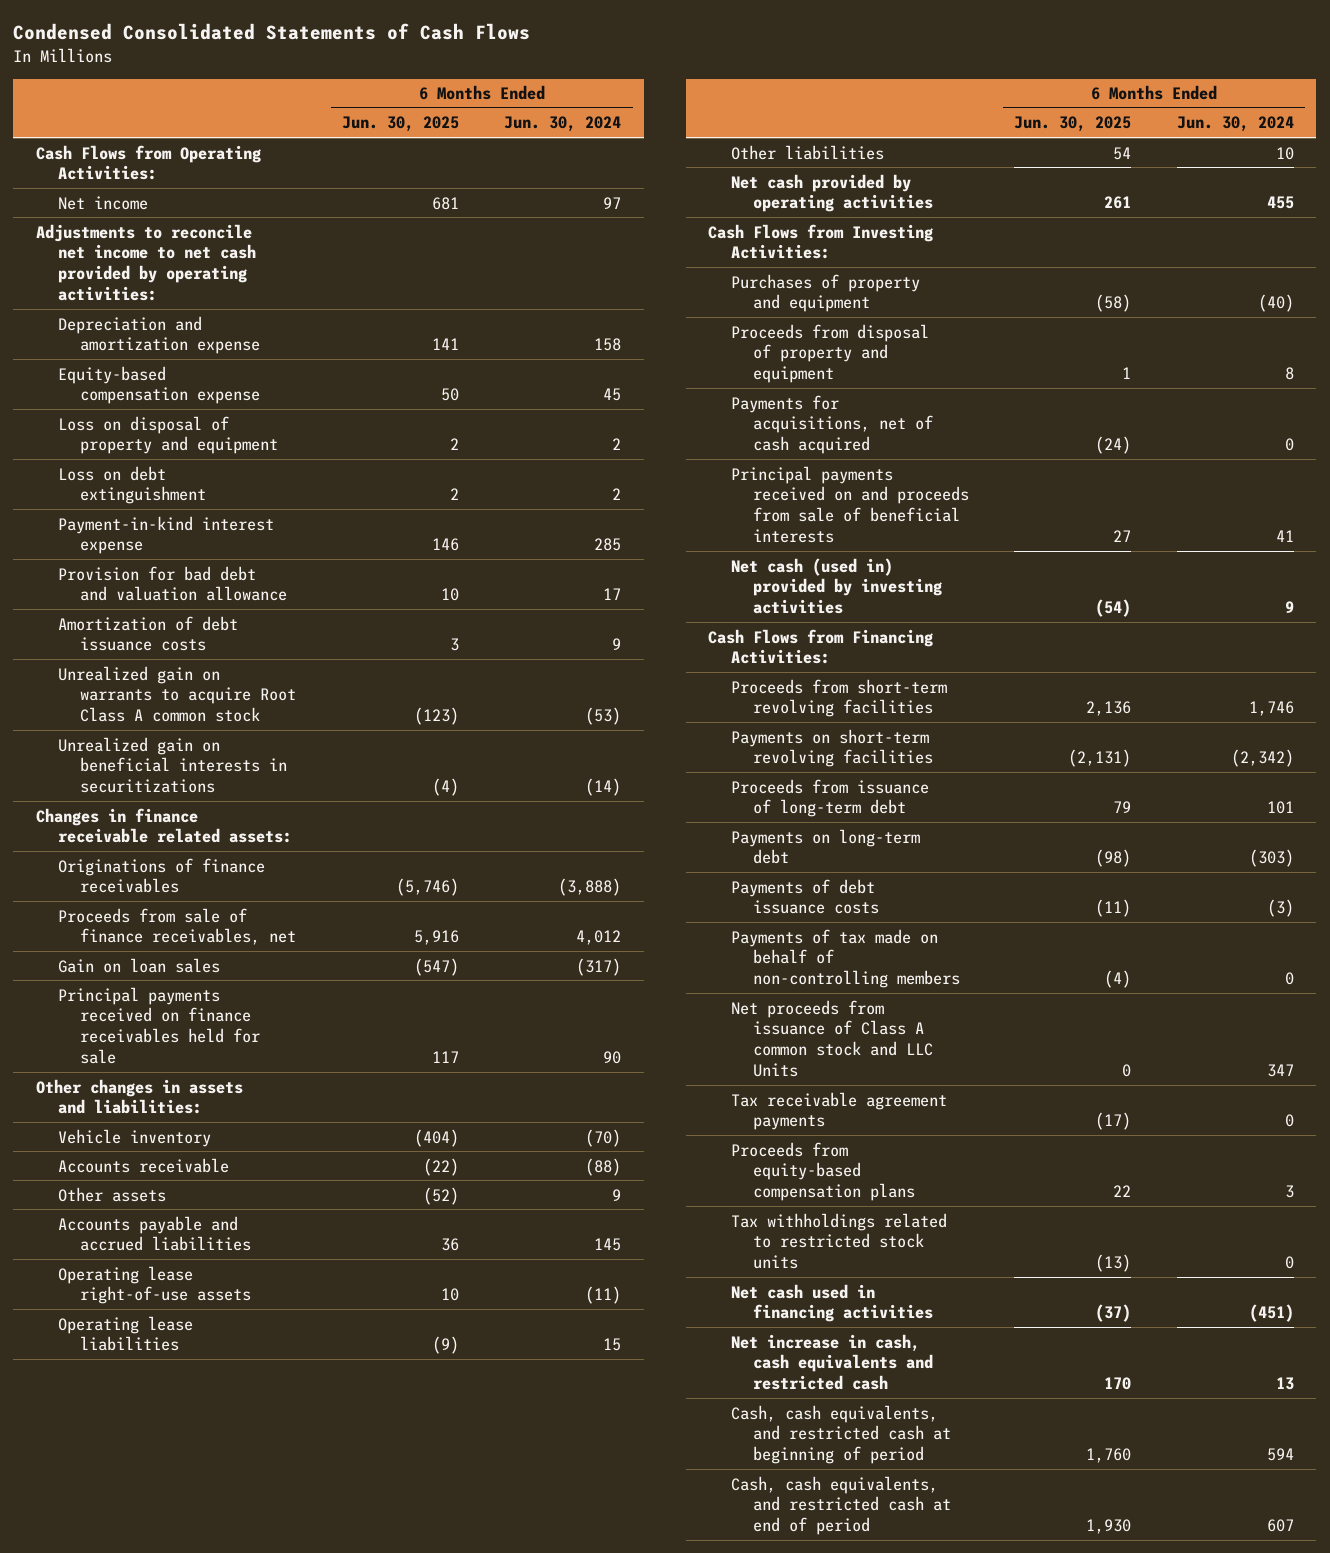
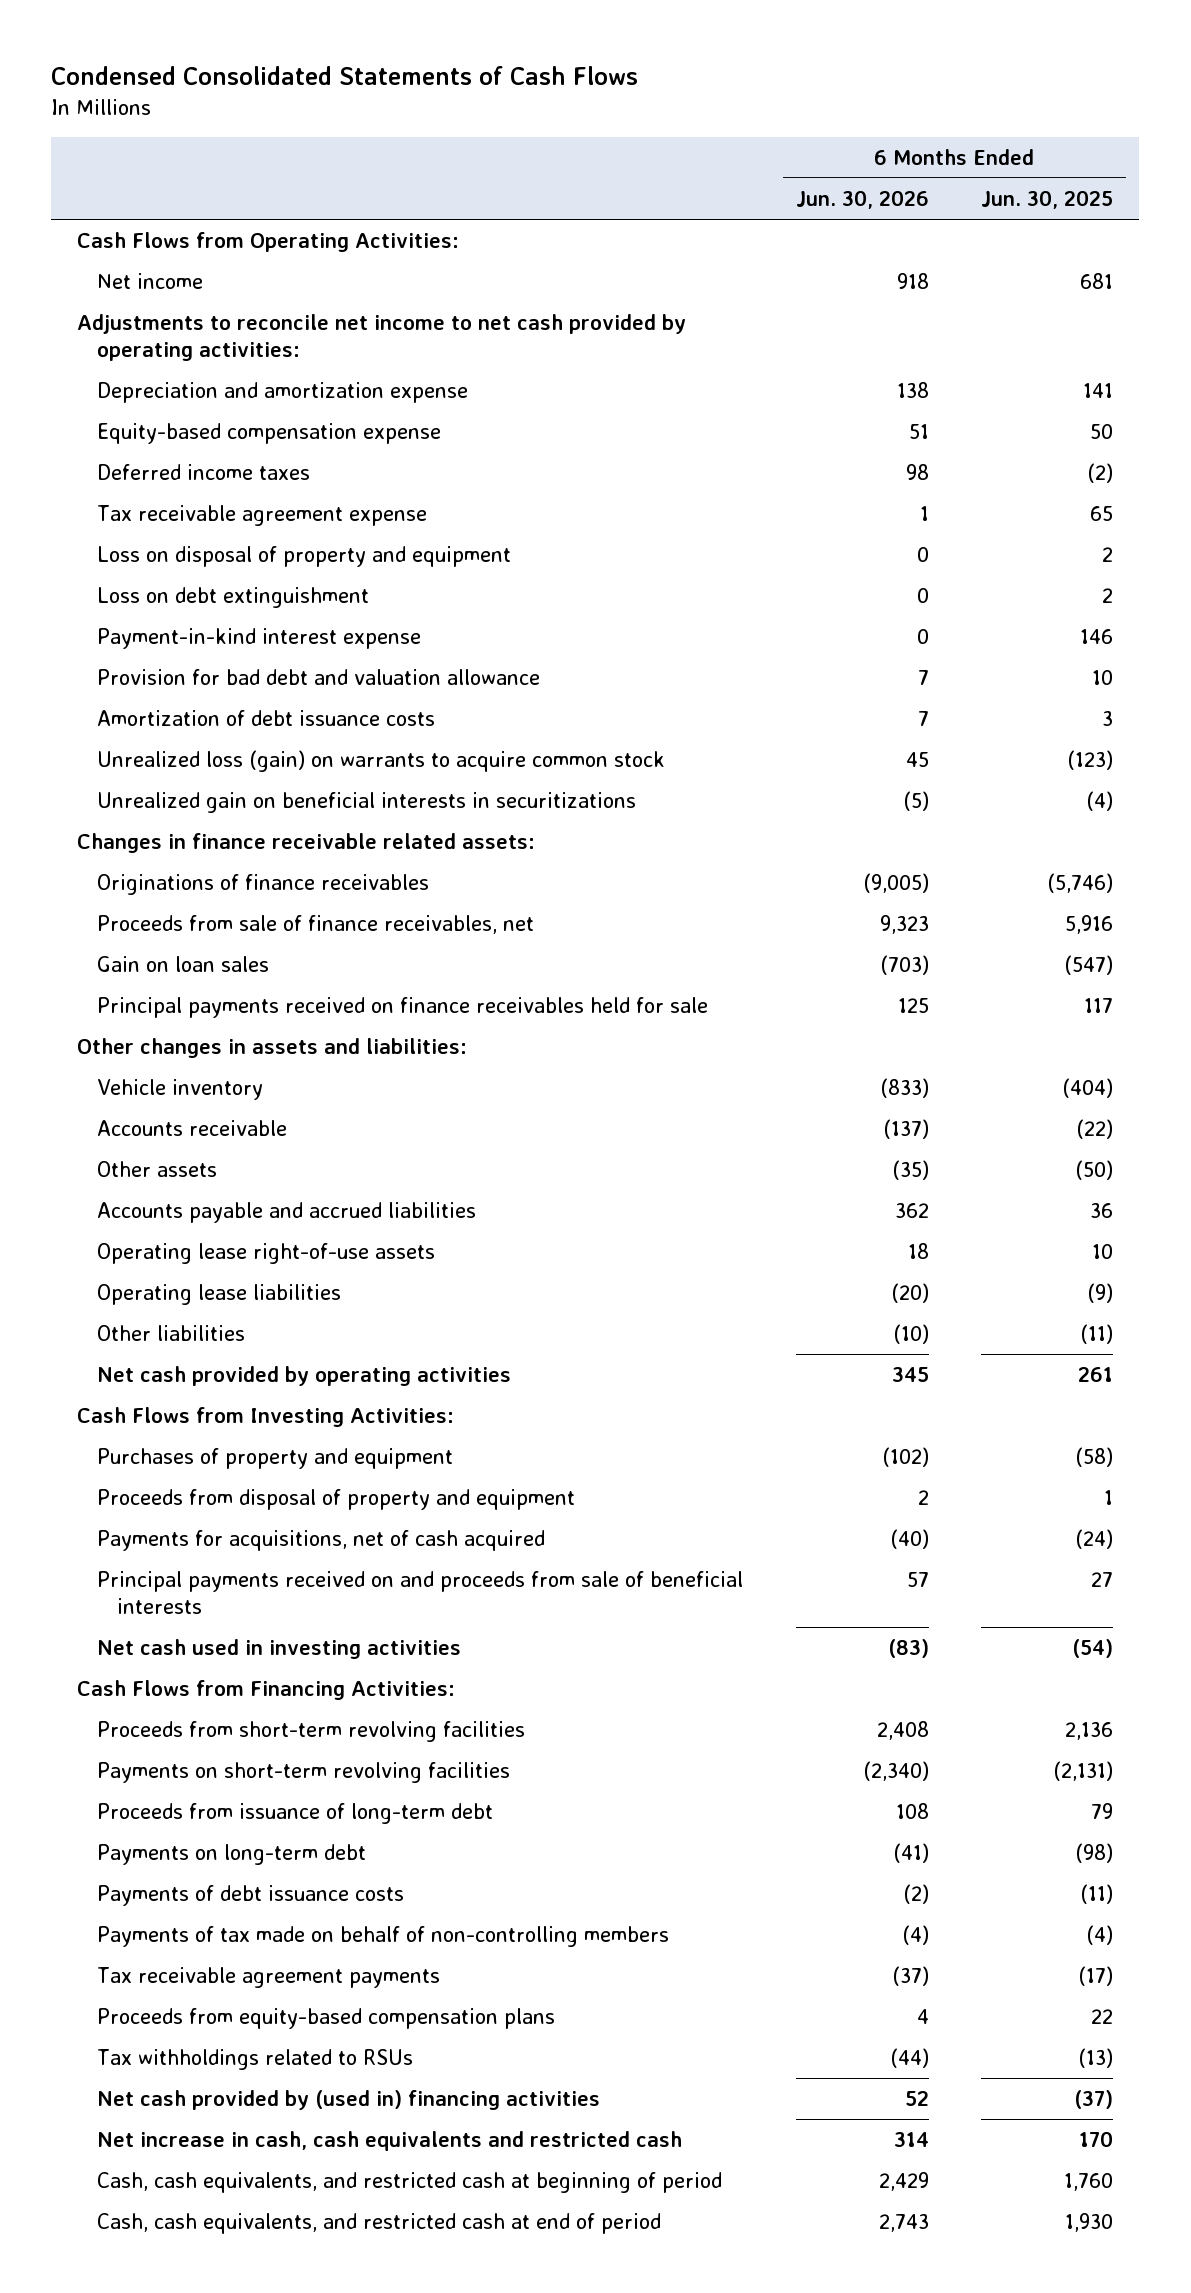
[504,116,622,133] Jun. 30, 2024 -> none
none -> [795,189,929,209] Jun. 30, 2026
none -> [97,464,311,481] Deferred income taxes
none -> [97,505,428,527] Tax receivable agreement expense
[58,665,297,723] Unrealized gain on warrants to acquire Root Class A common stock -> [97,750,666,773] Unrealized loss (gain) on warrants to acquire common stock
[422,1186,459,1205] (52) -> [1075,1160,1114,1181] (50)
[1113,146,1132,160] 54 -> [1080,1324,1114,1345] (11)
[730,557,942,615] Net cash (used in) provided by investing activities -> [97,1639,462,1660] Net cash used in investing activities
[730,999,933,1077] Net proceeds from issuance of Class A common stock and LLC Units -> none
[730,1212,947,1270] Tax withholdings related to restricted stock units -> [97,2049,414,2071] Tax withholdings related to RSUs
[730,1283,933,1323] Net cash used in financing activities -> [97,2090,601,2111] Net cash provided by (used in) financing activities

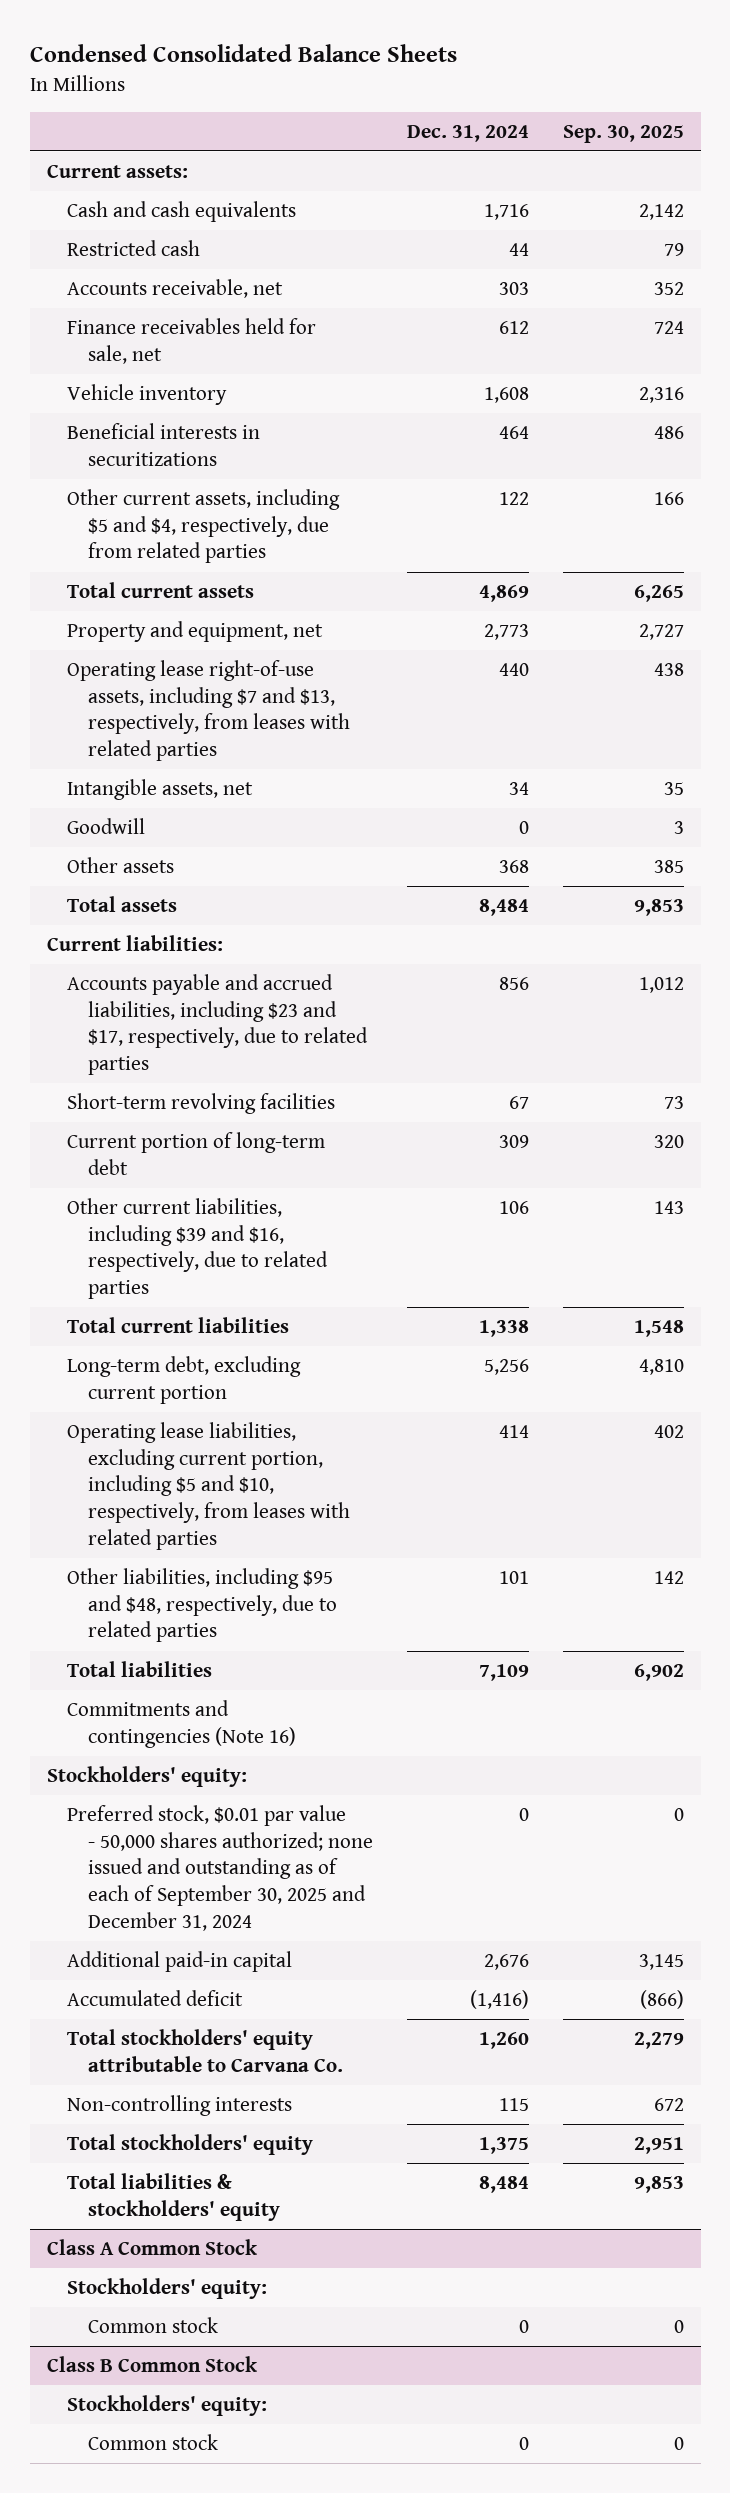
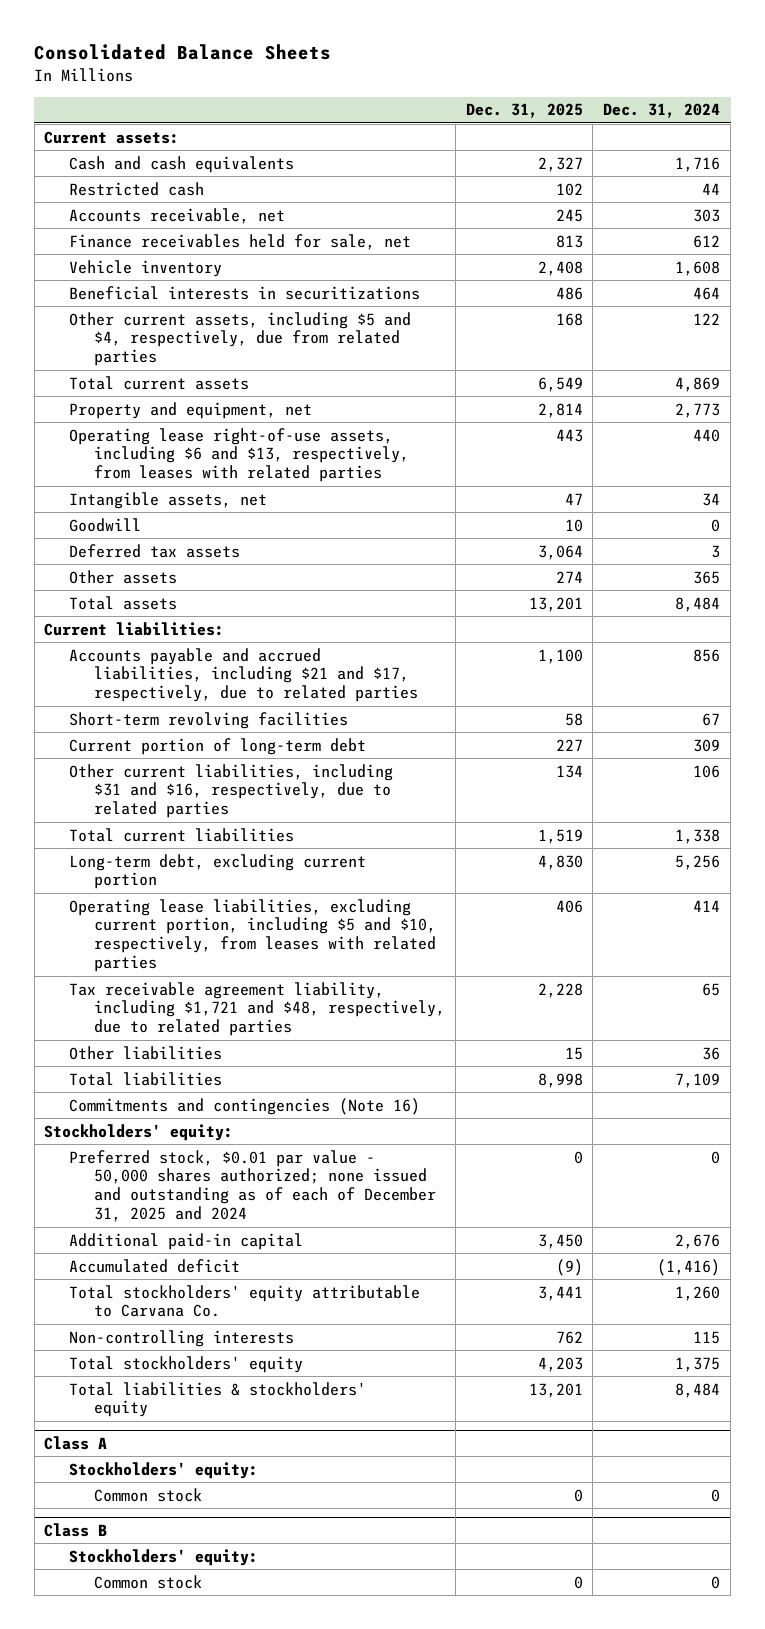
[29,44,457,63] Condensed Consolidated Balance Sheets -> [34,44,332,61] Consolidated Balance Sheets
[562,124,684,143] Sep. 30, 2025 -> none
none -> [465,103,583,119] Dec. 31, 2025
[67,660,350,762] Operating lease right-of-use assets, including $7 and $13, respectively, from leases with related parties -> [69,427,410,483] Operating lease right-of-use assets, including $6 and $13, respectively, from leases with related parties
none -> [69,543,241,558] Deferred tax assets
[498,860,529,874] 368 -> [693,570,721,584] 365
[67,974,368,1076] Accounts payable and accrued liabilities, including $23 and $17, respectively, due to related parties -> [69,647,419,703] Accounts payable and accrued liabilities, including $21 and $17, respectively, due to related parties
[67,1198,328,1300] Other current liabilities, including $39 and $16, respectively, due to related parties -> [69,763,394,819] Other current liabilities, including $31 and $16, respectively, due to related parties
[67,1568,337,1643] Other liabilities, including $95 and $48, respectively, due to related parties -> none
none -> [69,981,446,1037] Tax receivable agreement liability, including $1,721 and $48, respectively, due to related parties
none -> [69,1045,223,1060] Other liabilities
[67,1805,373,1931] Preferred stock, $0.01 par value - 50,000 shares authorized; none issued and outstanding as of each of September 30, 2025 and December 31, 2024 -> [69,1149,437,1223] Preferred stock, $0.01 par value - 50,000 shares authorized; none issued and outstanding as of each of December 31, 2025 and 2024
[46,2239,258,2256] Class A Common Stock -> [44,1436,108,1451] Class A
[46,2356,258,2373] Class B Common Stock -> [44,1523,108,1538] Class B

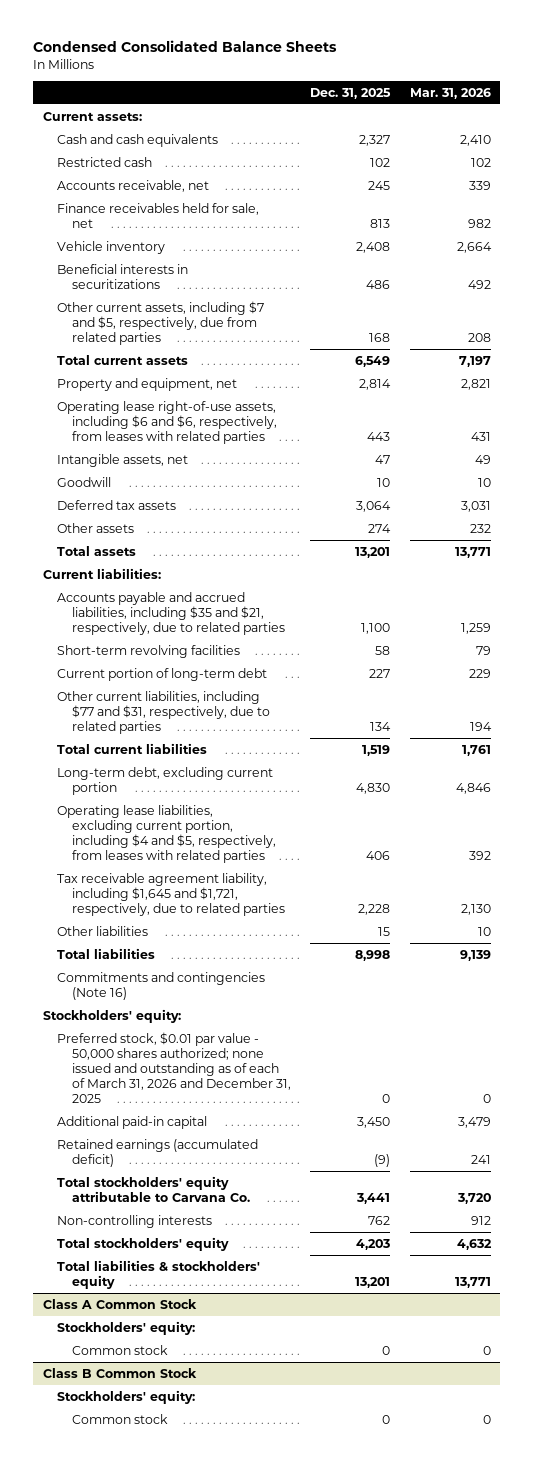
[34,44,332,61] Consolidated Balance Sheets -> [32,39,337,52] Condensed Consolidated Balance Sheets
[603,103,721,119] Dec. 31, 2024 -> none
none -> [409,87,491,99] Mar. 31, 2026
[69,311,412,367] Other current assets, including $5 and $4, respectively, due from related parties -> [57,300,265,345] Other current assets, including $7 and $5, respectively, due from related parties
[69,427,410,483] Operating lease right-of-use assets, including $6 and $13, respectively, from leases with related parties -> [57,400,277,444] Operating lease right-of-use assets, including $6 and $6, respectively, from leases with related parties
[69,647,419,703] Accounts payable and accrued liabilities, including $21 and $17, respectively, due to related parties -> [57,591,285,635] Accounts payable and accrued liabilities, including $35 and $21, respectively, due to related parties
[69,763,394,819] Other current liabilities, including $31 and $16, respectively, due to related parties -> [57,690,270,734] Other current liabilities, including $77 and $31, respectively, due to related parties
[69,898,437,973] Operating lease liabilities, excluding current portion, including $5 and $10, respectively, from leases with related parties -> [57,804,276,863] Operating lease liabilities, excluding current portion, including $4 and $5, respectively, from leases with related parties
[69,981,446,1037] Tax receivable agreement liability, including $1,721 and $48, respectively, due to related parties -> [57,872,285,916] Tax receivable agreement liability, including $1,645 and $1,721, respectively, due to related parties
[69,1149,437,1223] Preferred stock, $0.01 par value - 50,000 shares authorized; none issued and outstanding as of each of December 31, 2025 and 2024 -> [57,1031,291,1103] Preferred stock, $0.01 par value - 50,000 shares authorized; none issued and outstanding as of each of March 31, 2026 and December 31, 2025
[69,1258,241,1273] Accumulated deficit -> [57,1138,259,1167] Retained earnings (accumulated deficit)
[44,1436,108,1451] Class A -> [42,1298,197,1309] Class A Common Stock
[44,1523,108,1538] Class B -> [42,1367,197,1378] Class B Common Stock

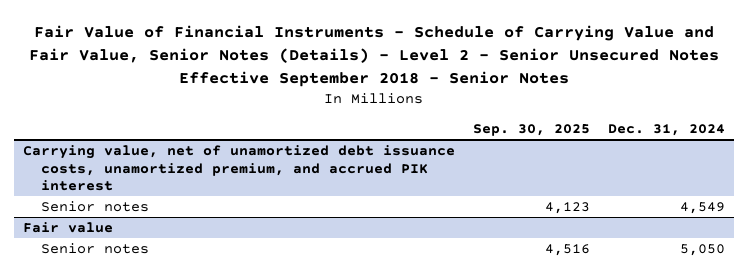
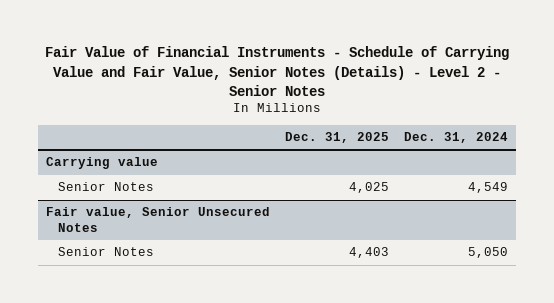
[29,25,720,88] Fair Value of Financial Instruments - Schedule of Carrying Value and Fair Value, Senior Notes (Details) - Level 2 - Senior Unsecured Notes Effective September 2018 - Senior Notes -> [45,46,510,96] Fair Value of Financial Instruments - Schedule of Carrying Value and Fair Value, Senior Notes (Details) - Level 2 - Senior Notes
[473,124,591,137] Sep. 30, 2025 -> none
none -> [285,132,390,144] Dec. 31, 2025
[23,222,114,234] Fair value -> none
[23,145,456,191] Carrying value, net of unamortized debt issuance costs, unamortized premium, and accrued PIK interest -> [46,157,159,170] Carrying value
[40,201,149,213] Senior notes -> [58,182,155,192] Senior Notes
none -> [46,207,271,233] Fair value, Senior Unsecured Notes
[40,243,149,255] Senior notes -> [58,247,155,257] Senior Notes

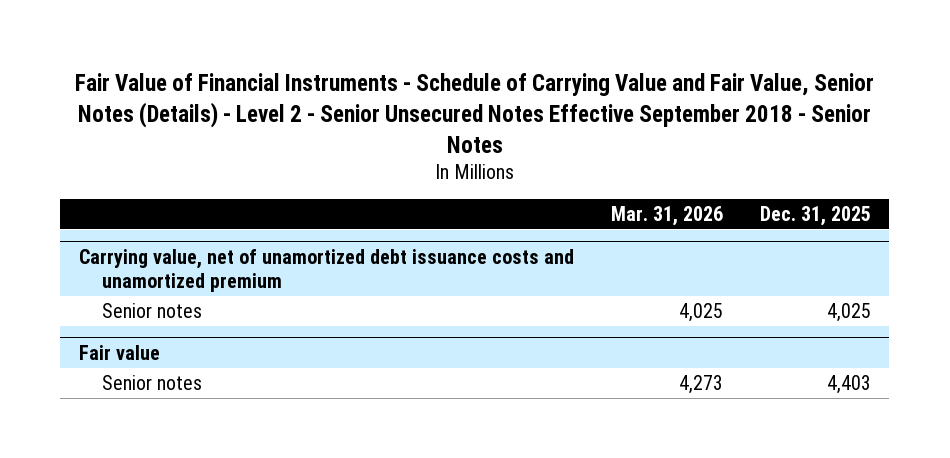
[45,46,510,96] Fair Value of Financial Instruments - Schedule of Carrying Value and Fair Value, Senior Notes (Details) - Level 2 - Senior Notes -> [74,73,874,153] Fair Value of Financial Instruments - Schedule of Carrying Value and Fair Value, Senior Notes (Details) - Level 2 - Senior Unsecured Notes Effective September 2018 - Senior Notes
[404,132,509,144] Dec. 31, 2024 -> none
none -> [610,205,723,226] Mar. 31, 2026
[46,207,271,233] Fair value, Senior Unsecured Notes -> none
[46,157,159,170] Carrying value -> [78,248,574,292] Carrying value, net of unamortized debt issuance costs and unamortized premium
[58,182,155,192] Senior Notes -> [101,302,202,318] Senior notes
none -> [78,344,160,360] Fair value
[58,247,155,257] Senior Notes -> [101,374,202,390] Senior notes

